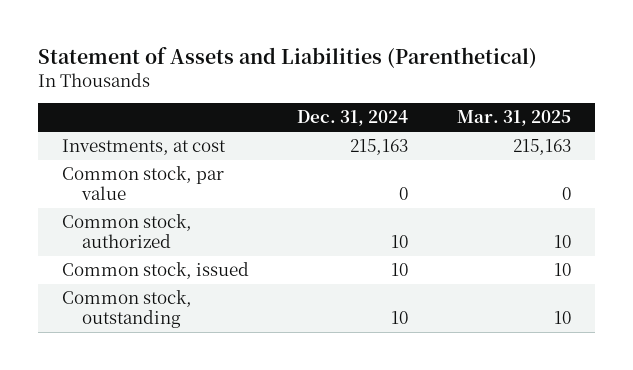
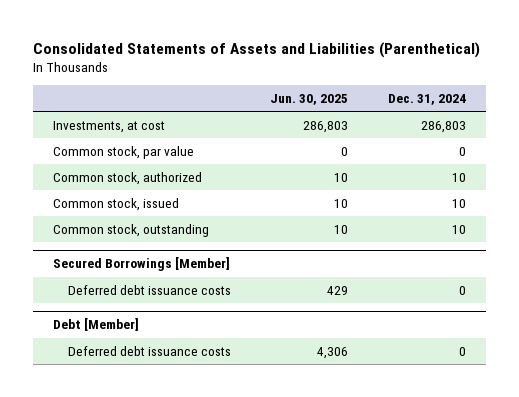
[37,46,537,68] Statement of Assets and Liabilities (Parenthetical) -> [33,41,481,58] Consolidated Statements of Assets and Liabilities (Parenthetical)
[456,110,571,127] Mar. 31, 2025 -> none
none -> [270,94,349,106] Jun. 30, 2025
[350,139,409,156] 215,163 -> [420,120,466,133] 286,803
none -> [53,257,231,272] Secured Borrowings [Member]
none -> [67,284,231,295] Deferred debt issuance costs
none -> [53,318,140,332] Debt [Member]
none -> [67,345,231,356] Deferred debt issuance costs

